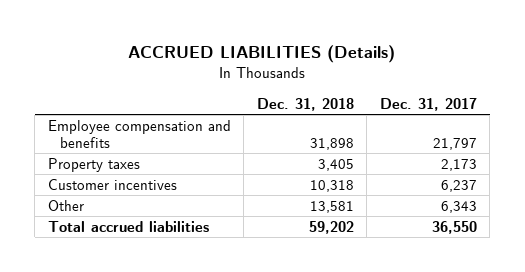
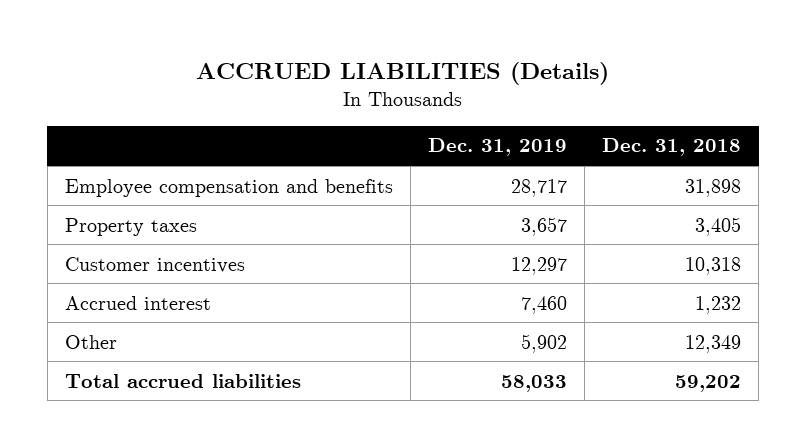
[379,97,477,111] Dec. 31, 2017 -> none
none -> [428,138,568,157] Dec. 31, 2019
none -> [64,295,211,310] Accrued interest
[309,200,354,213] 13,581 -> [685,334,742,353] 12,349

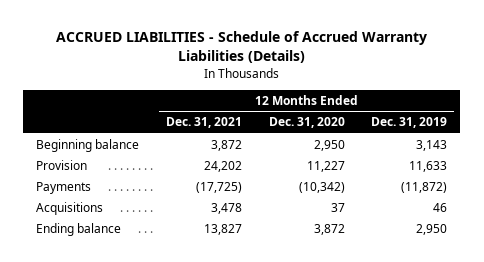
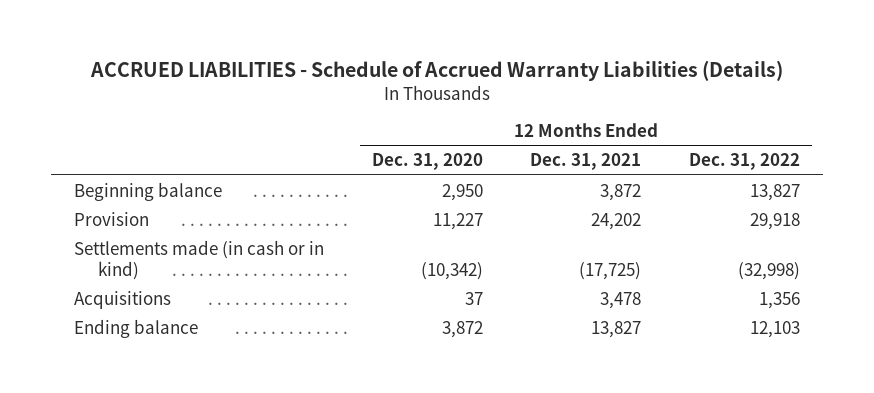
[371,117,448,129] Dec. 31, 2019 -> none
none -> [688,153,800,171] Dec. 31, 2022
[36,182,92,195] Payments -> [74,239,325,281] Settlements made (in cash or in kind)

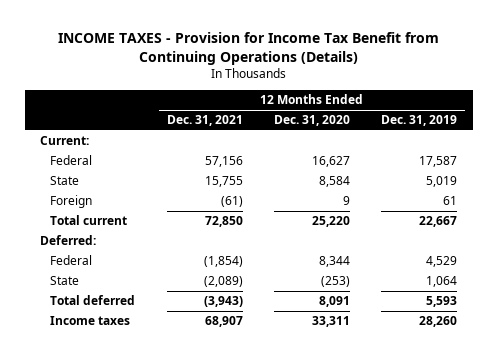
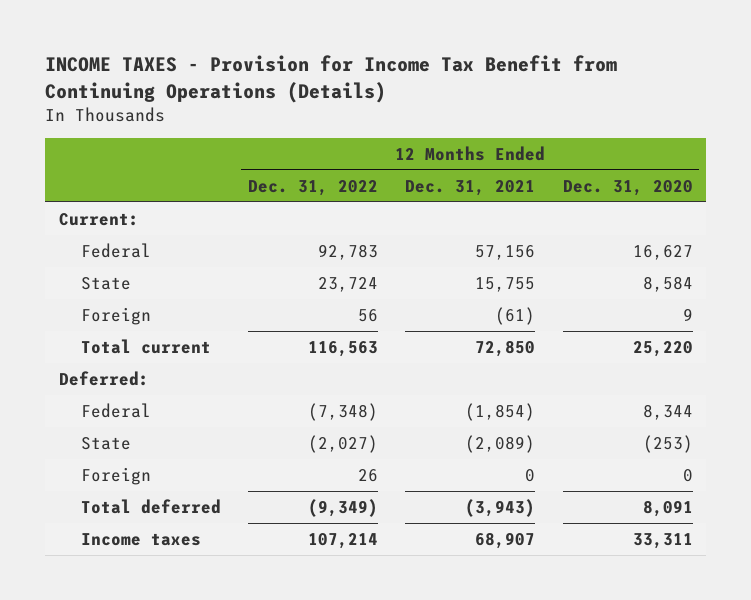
[381,115,458,127] Dec. 31, 2019 -> none
none -> [248,179,379,196] Dec. 31, 2022
none -> [80,466,151,485] Foreign

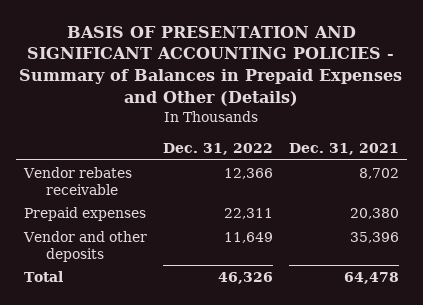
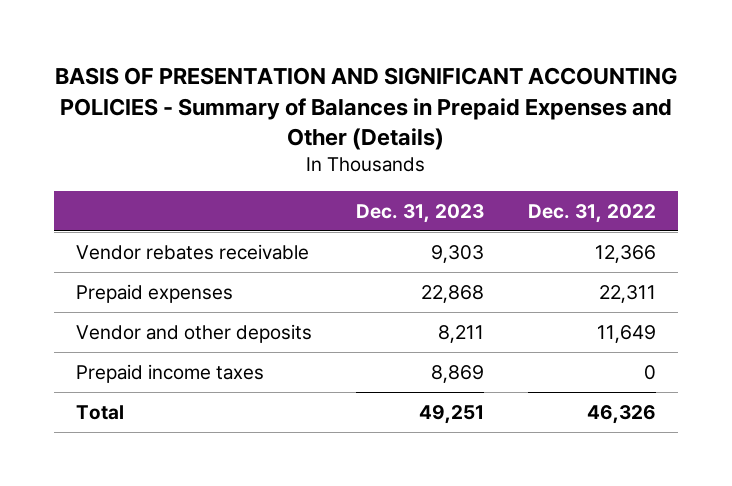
[288,142,399,155] Dec. 31, 2021 -> none
none -> [355,203,484,223] Dec. 31, 2023
none -> [76,364,265,384] Prepaid income taxes

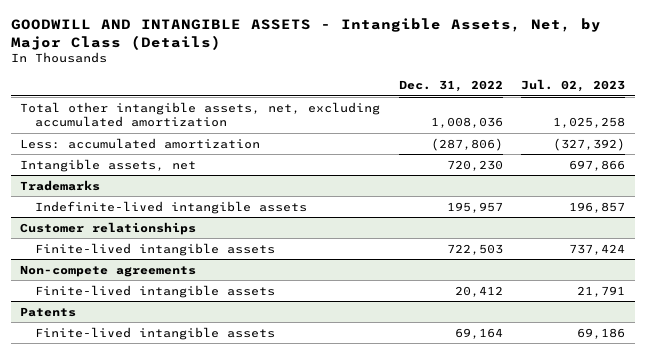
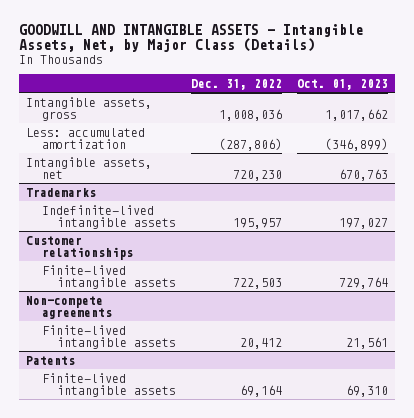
[521,78,626,92] Jul. 02, 2023 -> none
none -> [296,78,388,90] Oct. 01, 2023
[19,101,380,128] Total other intangible assets, net, excluding accumulated amortization -> [26,96,153,122] Intangible assets, gross

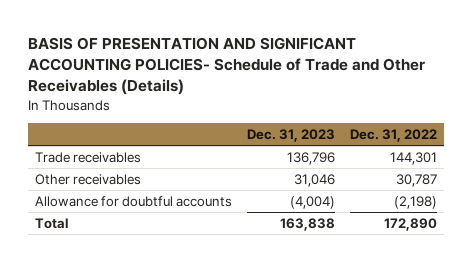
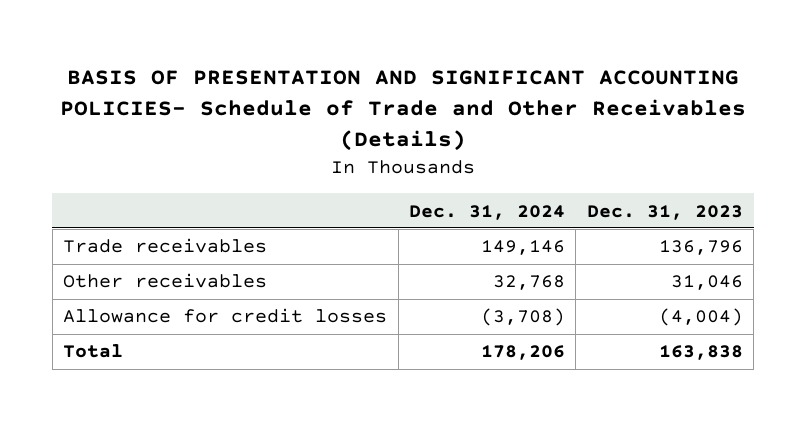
[349,129,437,143] Dec. 31, 2022 -> none
none -> [409,204,566,220] Dec. 31, 2024
[35,195,233,207] Allowance for doubtful accounts -> [63,308,388,324] Allowance for credit losses

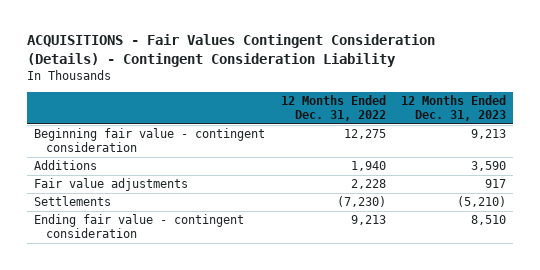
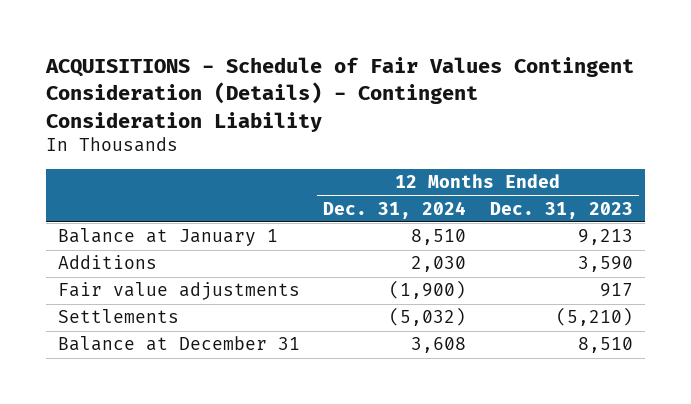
[26,34,435,67] ACQUISITIONS - Fair Values Contingent Consideration (Details) - Contingent Consideration Liability -> [45,57,635,132] ACQUISITIONS - Schedule of Fair Values Contingent Consideration (Details) - Contingent Consideration Liability
[280,94,386,122] 12 Months Ended Dec. 31, 2022 -> none
none -> [323,200,467,219] Dec. 31, 2024
[34,128,266,153] Beginning fair value - contingent consideration -> [57,228,278,247] Balance at January 1
[34,214,245,239] Ending fair value - contingent consideration -> [57,336,300,352] Balance at December 31

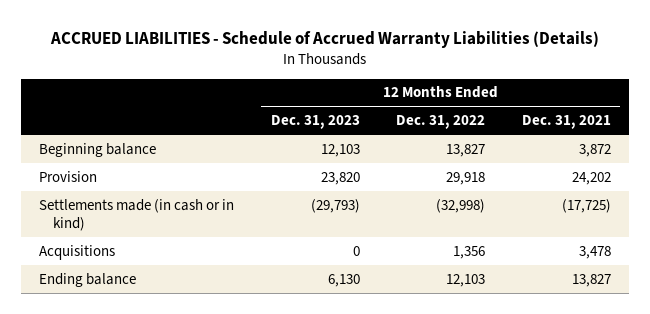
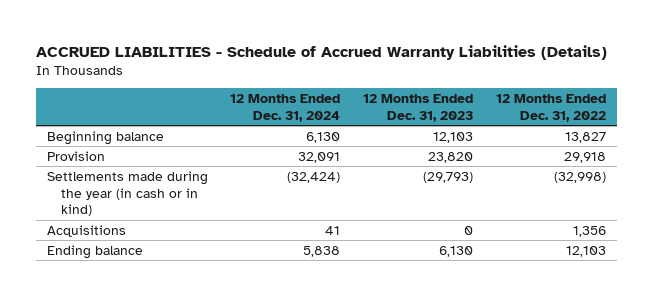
[521,115,611,130] Dec. 31, 2021 -> none
none -> [230,93,341,122] 12 Months Ended Dec. 31, 2024
[39,198,235,231] Settlements made (in cash or in kind) -> [46,170,208,217] Settlements made during the year (in cash or in kind)

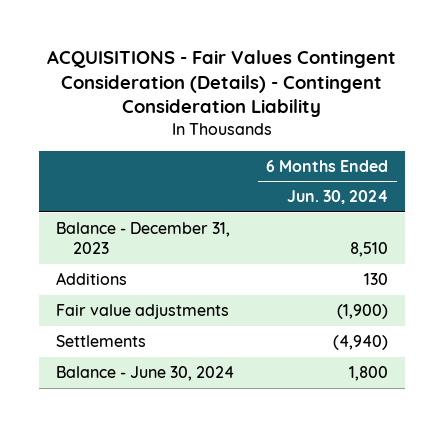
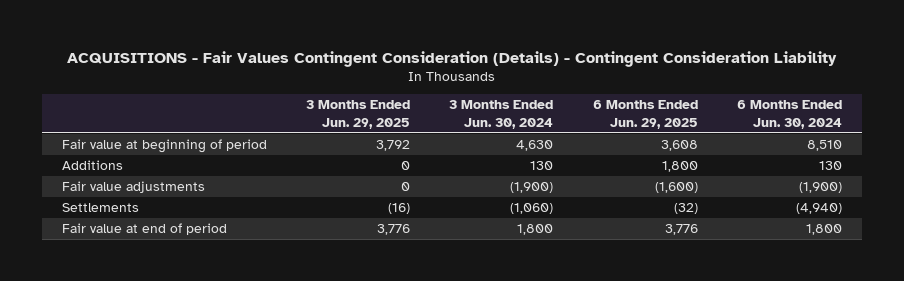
none -> [305,100,410,129] 3 Months Ended Jun. 29, 2025
none -> [449,100,554,129] 3 Months Ended Jun. 30, 2024
none -> [592,100,698,129] 6 Months Ended Jun. 29, 2025
[55,221,230,255] Balance - December 31, 2023 -> [61,139,267,154] Fair value at beginning of period
[55,365,234,381] Balance - June 30, 2024 -> [61,223,227,236] Fair value at end of period

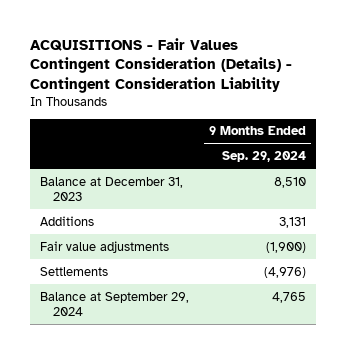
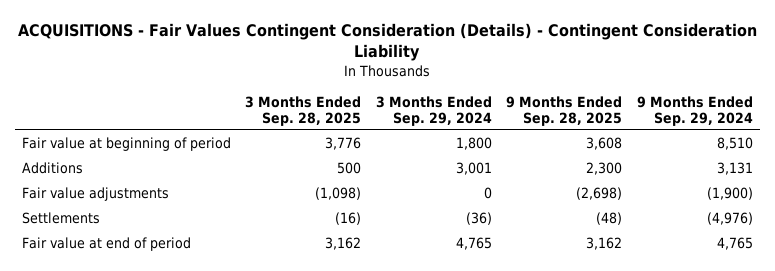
none -> [245,95,362,126] 3 Months Ended Sep. 28, 2025
none -> [375,95,492,126] 3 Months Ended Sep. 29, 2024
none -> [506,95,623,126] 9 Months Ended Sep. 28, 2025
[40,176,184,202] Balance at December 31, 2023 -> [21,137,231,152] Fair value at beginning of period
[40,291,190,317] Balance at September 29, 2024 -> [21,237,191,252] Fair value at end of period

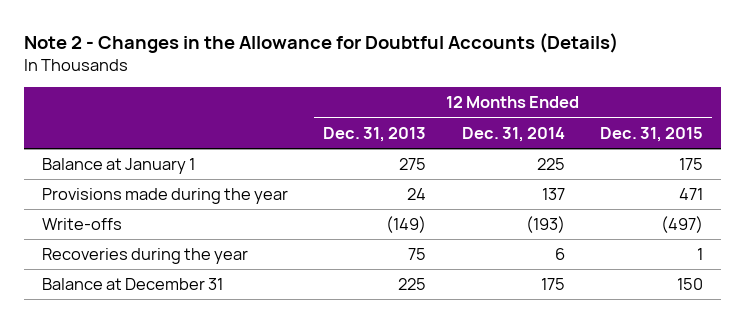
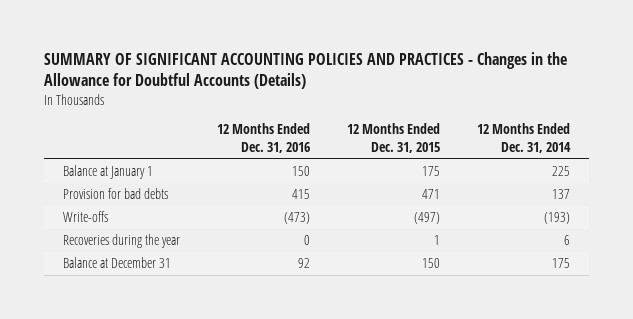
[23,33,618,54] Note 2 - Changes in the Allowance for Doubtful Accounts (Details) -> [43,52,567,90] SUMMARY OF SIGNIFICANT ACCOUNTING POLICIES AND PRACTICES - Changes in the Allowance for Doubtful Accounts (Details)
[323,126,427,142] Dec. 31, 2013 -> none
none -> [216,123,310,154] 12 Months Ended Dec. 31, 2016
[41,188,288,205] Provisions made during the year -> [62,188,168,200] Provision for bad debts

